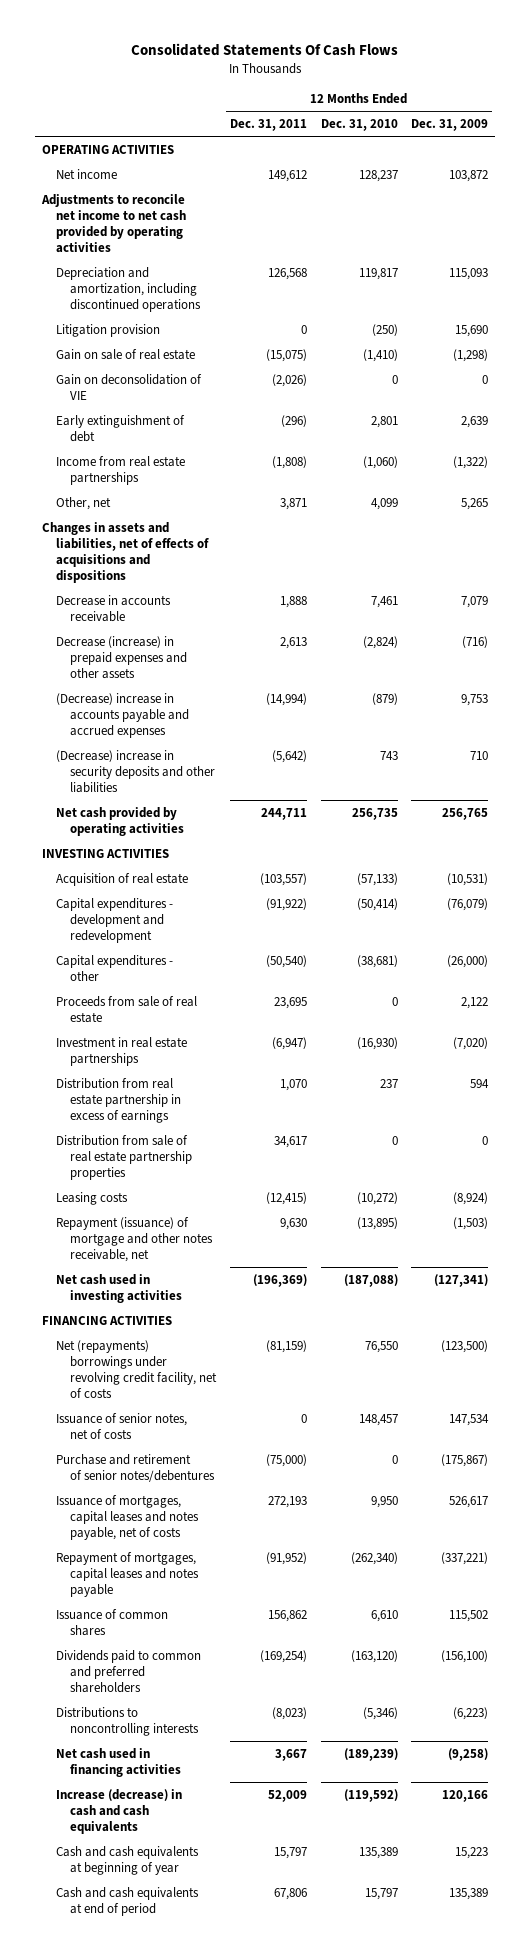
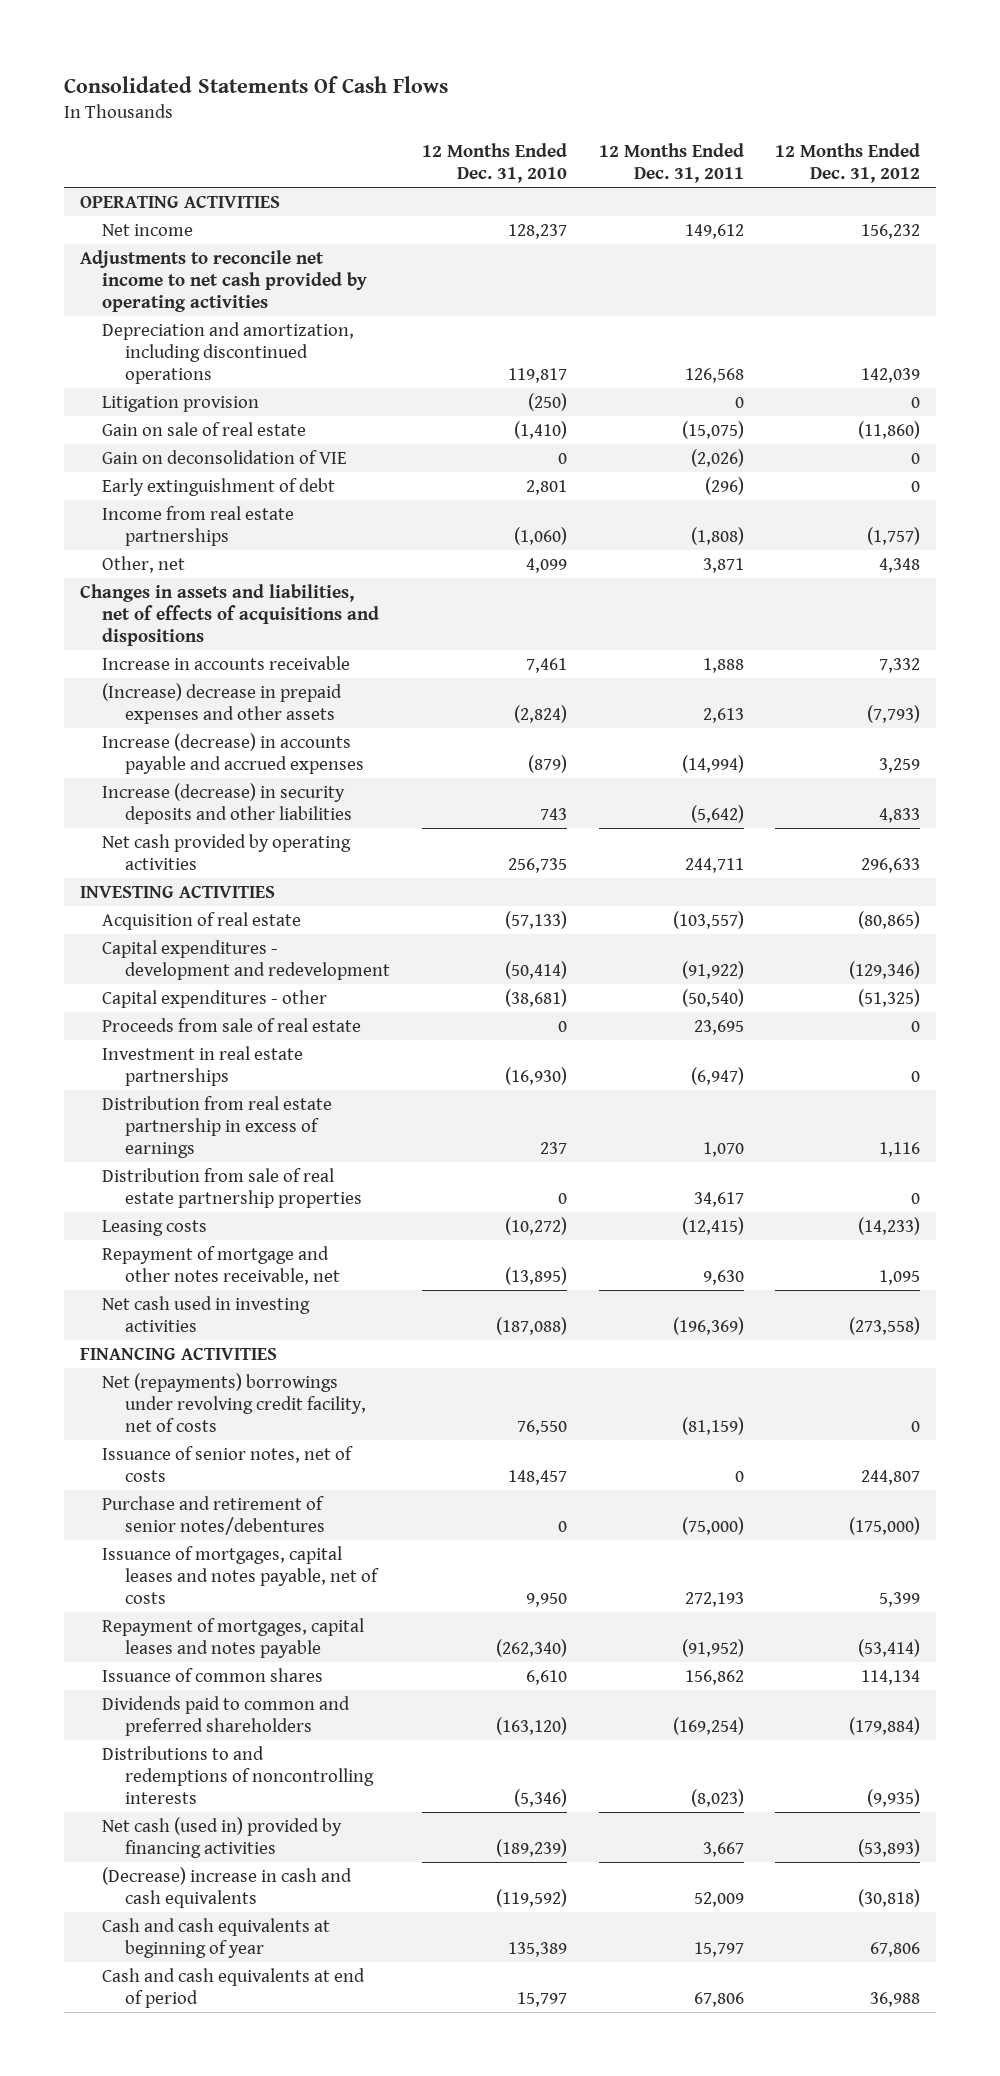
[411,118,489,131] Dec. 31, 2009 -> none
none -> [775,142,921,183] 12 Months Ended Dec. 31, 2012
[56,594,172,622] Decrease in accounts receivable -> [102,655,351,670] Increase in accounts receivable
[56,635,188,680] Decrease (increase) in prepaid expenses and other assets -> [102,682,343,724] (Increase) decrease in prepaid expenses and other assets
[56,692,190,739] (Decrease) increase in accounts payable and accrued expenses -> [102,732,364,774] Increase (decrease) in accounts payable and accrued expenses
[56,749,216,794] (Decrease) increase in security deposits and other liabilities -> [102,782,352,824] Increase (decrease) in security deposits and other liabilities
[56,1216,214,1263] Repayment (issuance) of mortgage and other notes receivable, net -> [102,1245,340,1285] Repayment of mortgage and other notes receivable, net
[56,1706,200,1736] Distributions to noncontrolling interests -> [102,1745,374,1804] Distributions to and redemptions of noncontrolling interests
[56,1747,182,1777] Net cash used in financing activities -> [102,1816,343,1858] Net cash (used in) provided by financing activities
[56,1788,183,1835] Increase (decrease) in cash and cash equivalents -> [102,1866,353,1908] (Decrease) increase in cash and cash equivalents

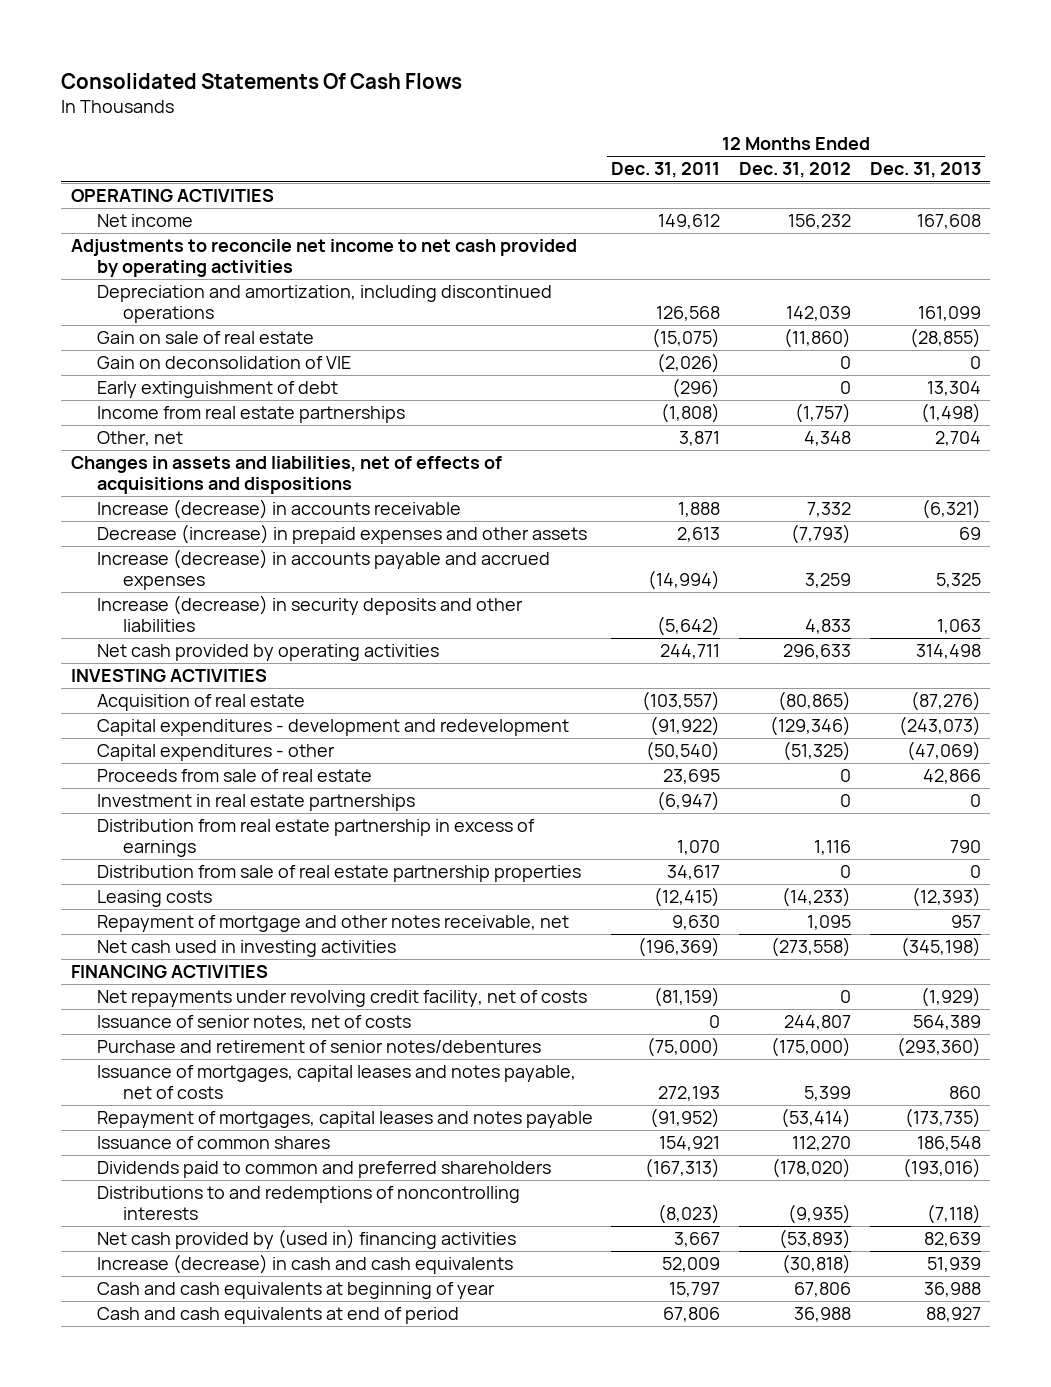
[421,142,567,183] 12 Months Ended Dec. 31, 2010 -> none
none -> [869,162,981,179] Dec. 31, 2013
[102,395,260,412] Litigation provision -> none
[102,655,351,670] Increase in accounts receivable -> [96,499,461,520] Increase (decrease) in accounts receivable
[102,682,343,724] (Increase) decrease in prepaid expenses and other assets -> [96,524,587,545] Decrease (increase) in prepaid expenses and other assets
[102,1372,366,1432] Net (repayments) borrowings under revolving credit facility, net of costs -> [96,990,587,1008] Net repayments under revolving credit facility, net of costs
[684,1669,744,1685] 156,862 -> [659,1136,721,1152] 154,921
[861,1669,921,1685] 114,134 -> [792,1136,852,1152] 112,270
[672,1716,744,1735] (169,254) -> [645,1158,721,1179] (167,313)
[849,1716,921,1735] (179,884) -> [772,1158,852,1179] (178,020)
[102,1816,343,1858] Net cash (used in) provided by financing activities -> [96,1229,516,1250] Net cash provided by (used in) financing activities
[102,1866,353,1908] (Decrease) increase in cash and cash equivalents -> [96,1254,513,1275] Increase (decrease) in cash and cash equivalents

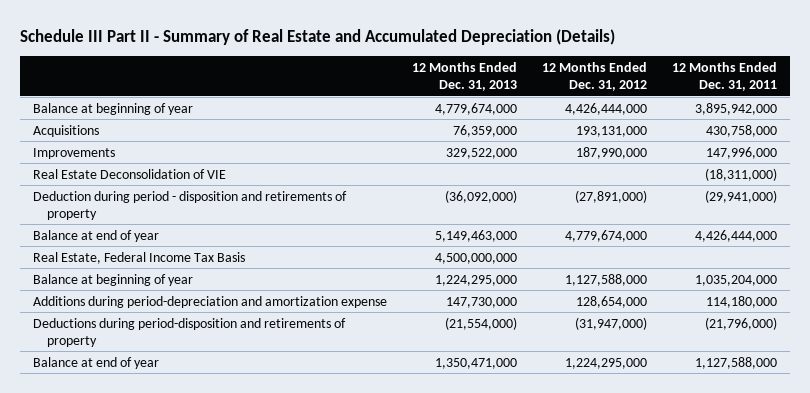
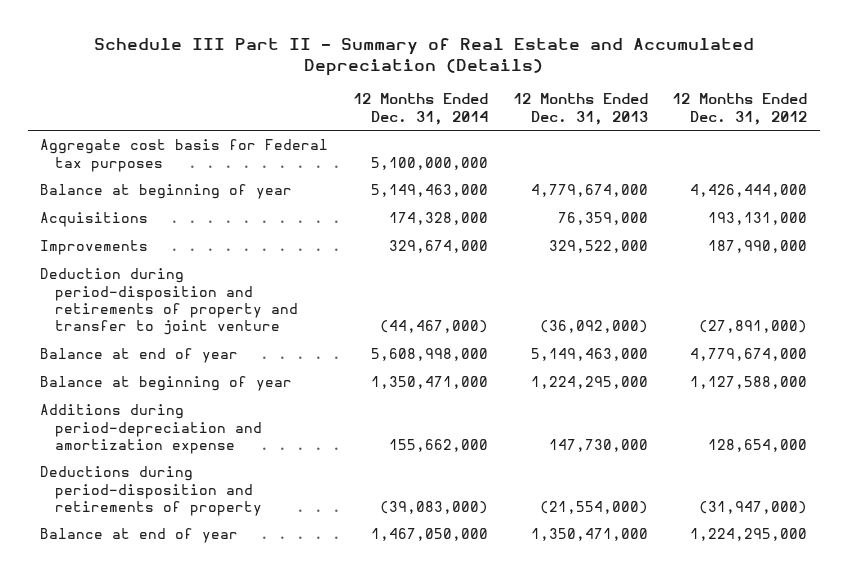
[672,61,778,92] 12 Months Ended Dec. 31, 2011 -> none
none -> [352,93,488,125] 12 Months Ended Dec. 31, 2014
none -> [40,139,329,172] Aggregate cost basis for Federal tax purposes
[32,168,226,179] Real Estate Deconsolidation of VIE -> none
[32,190,347,220] Deduction during period - disposition and retirements of property -> [40,268,298,336] Deduction during period-disposition and retirements of property and transfer to joint venture
[32,251,245,264] Real Estate, Federal Income Tax Basis -> none

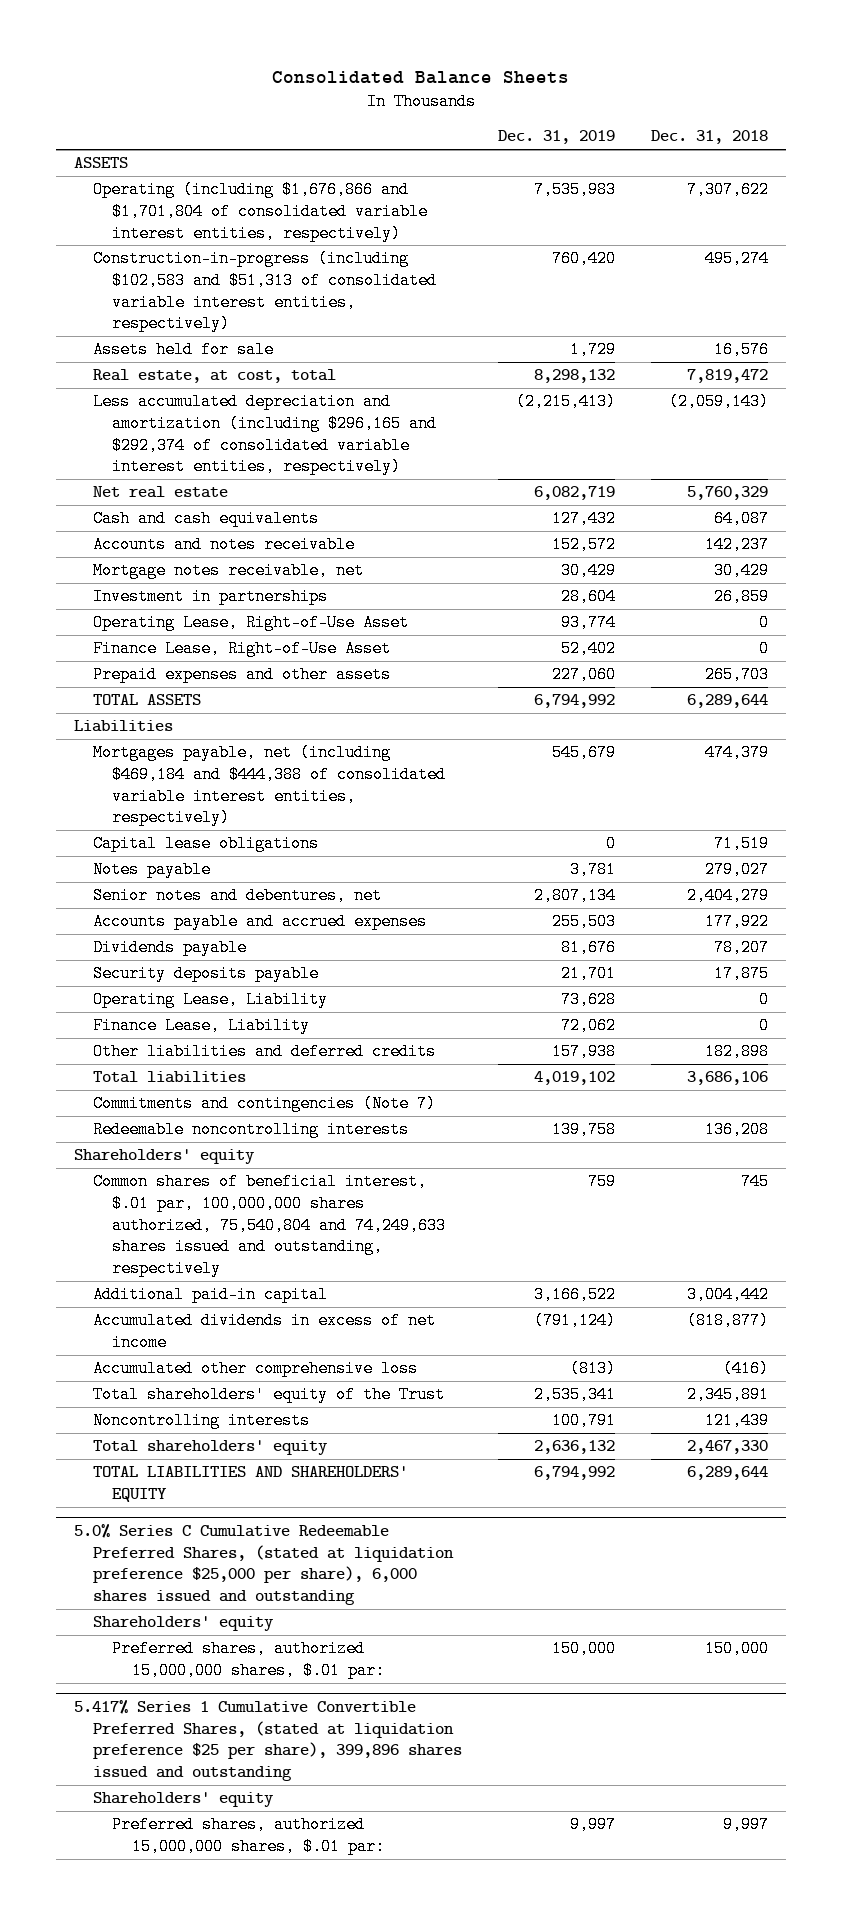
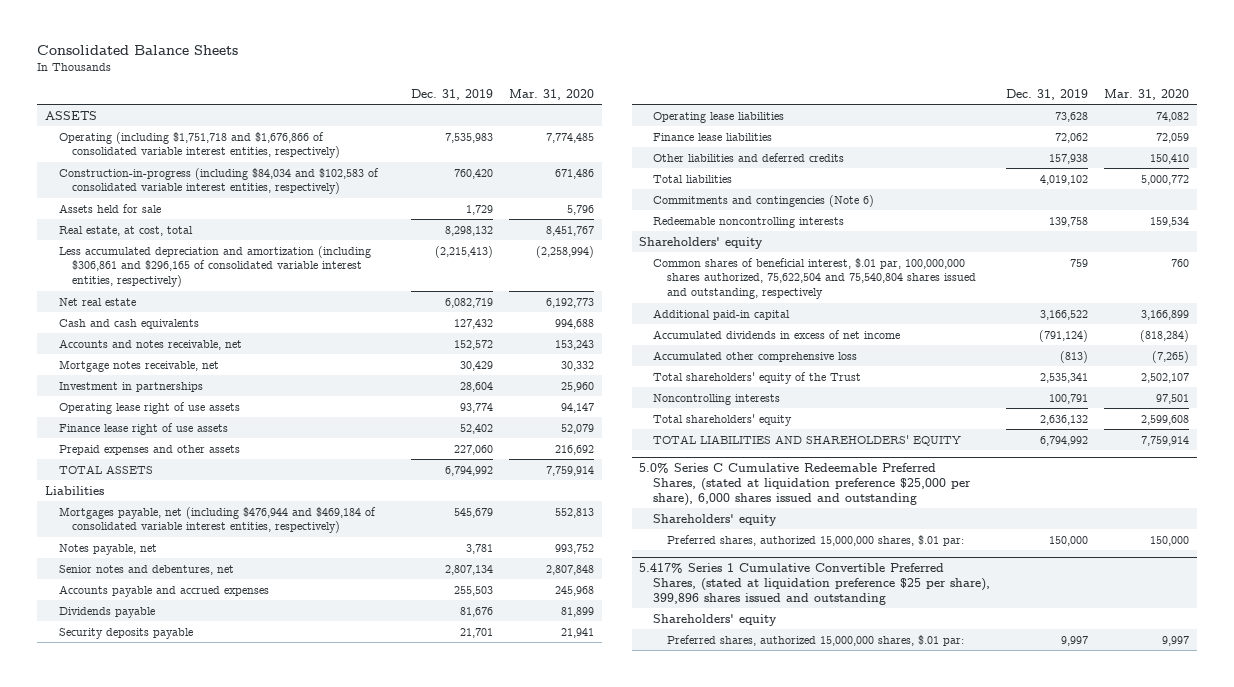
[651,130,769,145] Dec. 31, 2018 -> none
none -> [509,88,595,100] Mar. 31, 2020
[93,181,429,242] Operating (including $1,676,866 and $1,701,804 of consolidated variable interest entities, respectively) -> [58,131,341,159] Operating (including $1,751,718 and $1,676,866 of consolidated variable interest entities, respectively)
[93,250,438,333] Construction-in-progress (including $102,583 and $51,313 of consolidated variable interest entities, respectively) -> [58,167,379,195] Construction-in-progress (including $84,034 and $102,583 of consolidated variable interest entities, respectively)
[93,393,438,476] Less accumulated depreciation and amortization (including $296,165 and $292,374 of consolidated variable interest entities, respectively) -> [58,245,371,288] Less accumulated depreciation and amortization (including $306,861 and $296,165 of consolidated variable interest entities, respectively)
[93,536,356,554] Accounts and notes receivable -> [58,338,242,350] Accounts and notes receivable, net
[93,614,410,632] Operating Lease, Right-of-Use Asset -> [58,401,240,414] Operating lease right of use assets
[93,640,392,658] Finance Lease, Right-of-Use Asset -> [58,422,228,435] Finance lease right of use assets
[93,835,320,853] Capital lease obligations -> none
[93,744,447,827] Mortgages payable, net (including $469,184 and $444,388 of consolidated variable interest entities, respectively) -> [58,506,376,534] Mortgages payable, net (including $476,944 and $469,184 of consolidated variable interest entities, respectively)
[93,861,212,879] Notes payable -> [58,543,157,555] Notes payable, net
[93,991,329,1009] Operating Lease, Liability -> [652,111,784,123] Operating lease liabilities
[93,1017,311,1035] Finance Lease, Liability -> [652,132,772,141] Finance lease liabilities
[93,1095,437,1113] Commitments and contingencies (Note 7) -> [652,194,874,207] Commitments and contingencies (Note 6)
[93,1173,447,1277] Common shares of beneficial interest, $.01 par, 100,000,000 shares authorized, 75,540,804 and 74,249,633 shares issued and outstanding, respectively -> [652,257,976,300] Common shares of beneficial interest, $.01 par, 100,000,000 shares authorized, 75,622,504 and 75,540,804 shares issued and outstanding, respectively

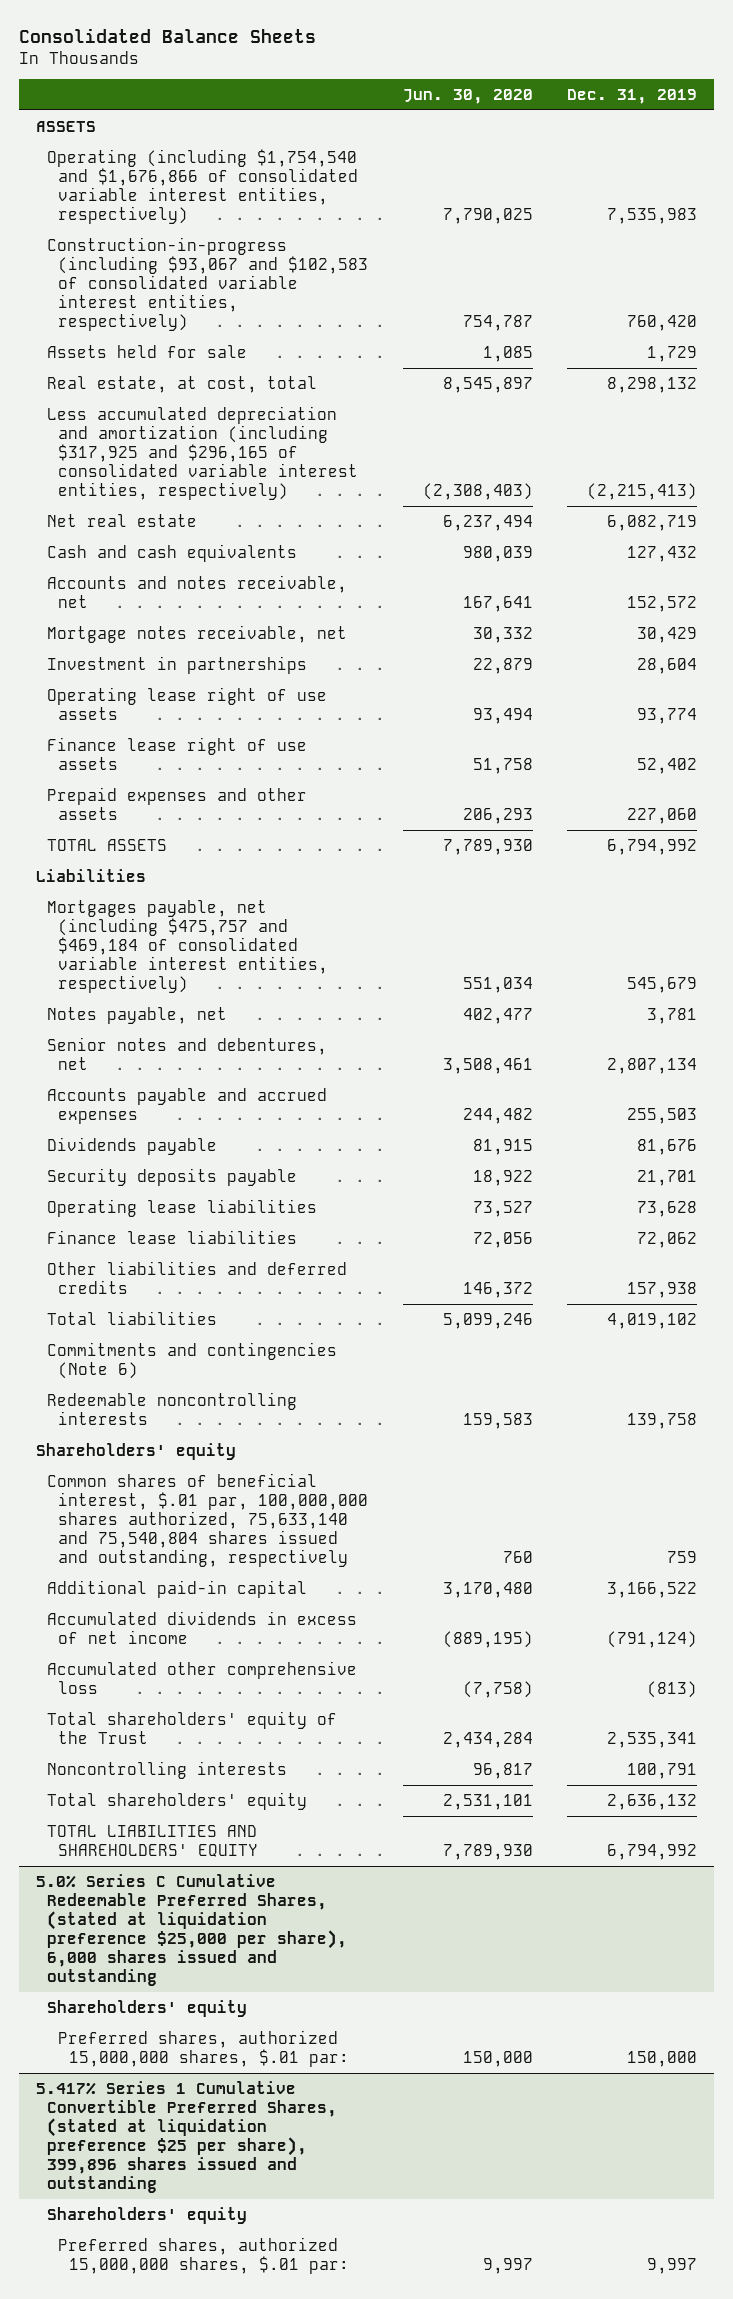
[509,88,595,100] Mar. 31, 2020 -> none
none -> [402,89,533,105] Jun. 30, 2020
[58,131,341,159] Operating (including $1,751,718 and $1,676,866 of consolidated variable interest entities, respectively) -> [47,148,359,225] Operating (including $1,754,540 and $1,676,866 of consolidated variable interest entities, respectively)
[58,167,379,195] Construction-in-progress (including $84,034 and $102,583 of consolidated variable interest entities, respectively) -> [47,236,369,332] Construction-in-progress (including $93,067 and $102,583 of consolidated variable interest entities, respectively)
[58,245,371,288] Less accumulated depreciation and amortization (including $306,861 and $296,165 of consolidated variable interest entities, respectively) -> [47,405,359,501] Less accumulated depreciation and amortization (including $317,925 and $296,165 of consolidated variable interest entities, respectively)
[58,506,376,534] Mortgages payable, net (including $476,944 and $469,184 of consolidated variable interest entities, respectively) -> [47,899,329,994] Mortgages payable, net (including $475,757 and $469,184 of consolidated variable interest entities, respectively)
[652,257,976,300] Common shares of beneficial interest, $.01 par, 100,000,000 shares authorized, 75,622,504 and 75,540,804 shares issued and outstanding, respectively -> [47,1472,369,1568] Common shares of beneficial interest, $.01 par, 100,000,000 shares authorized, 75,633,140 and 75,540,804 shares issued and outstanding, respectively

